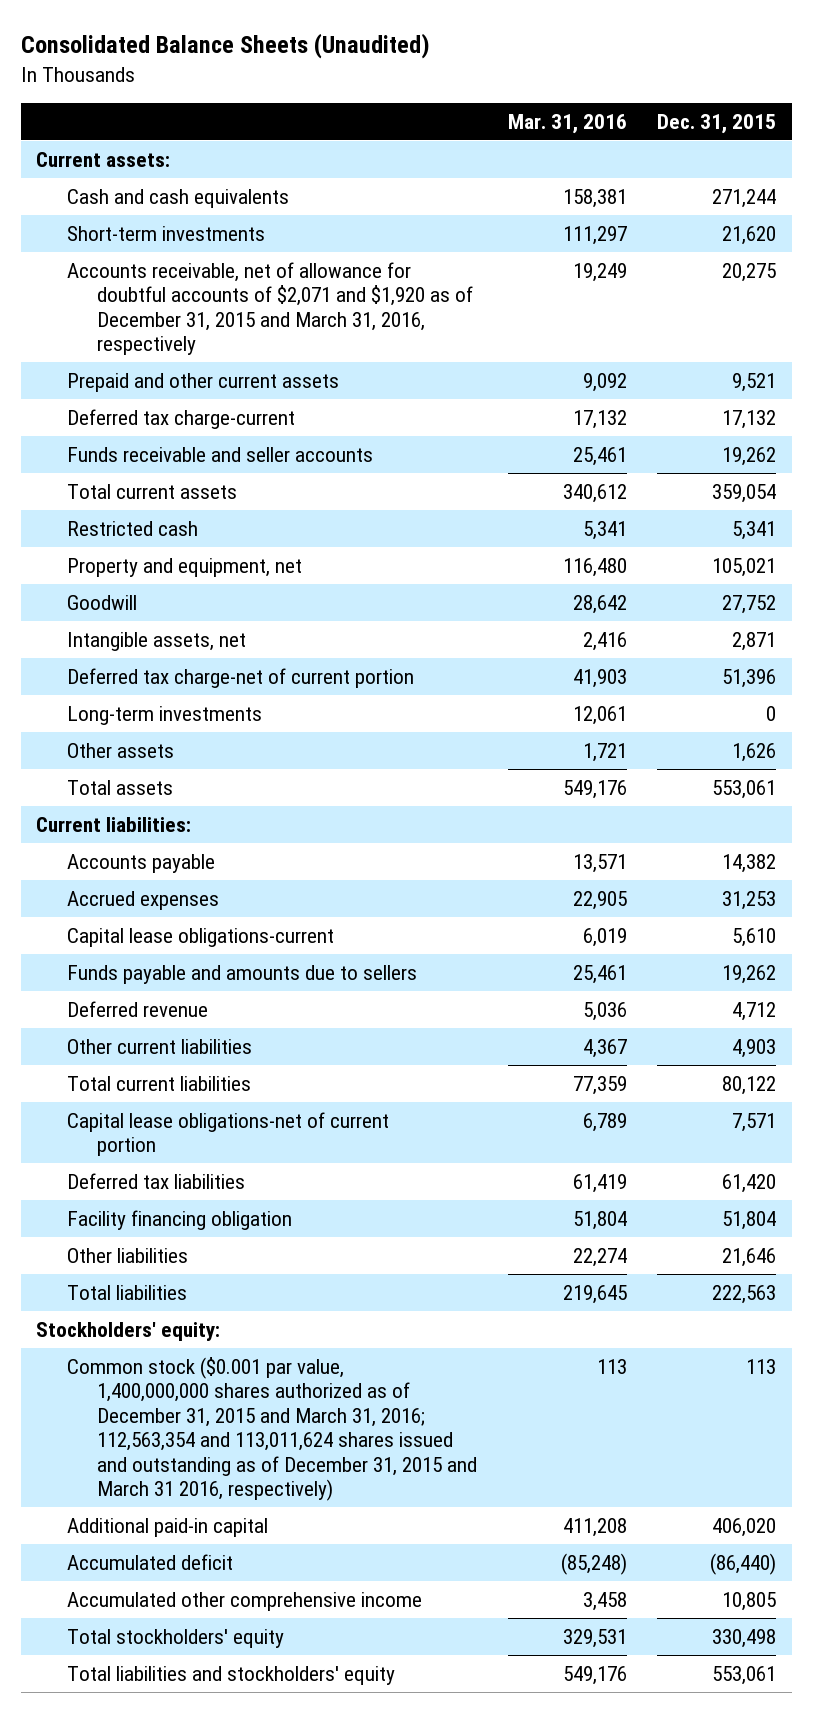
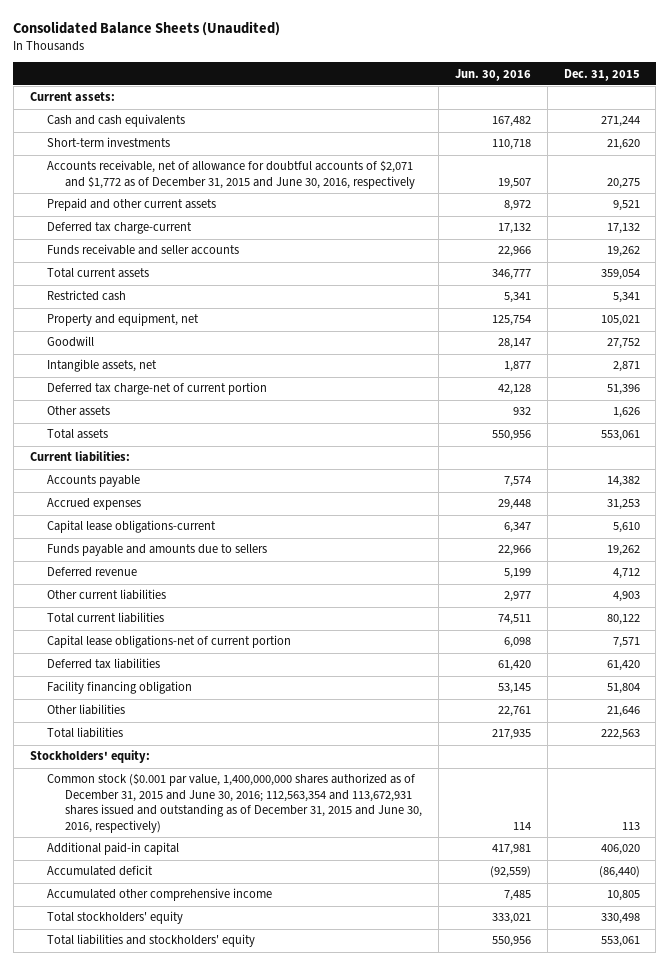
[507,113,627,134] Mar. 31, 2016 -> none
none -> [454,68,531,81] Jun. 30, 2016
[66,261,474,356] Accounts receivable, net of allowance for doubtful accounts of $2,071 and $1,920 as of December 31, 2015 and March 31, 2016, respectively -> [47,160,416,189] Accounts receivable, net of allowance for doubtful accounts of $2,071 and $1,772 as of December 31, 2015 and June 30, 2016, respectively
[66,705,262,725] Long-term investments -> none
[66,1356,478,1501] Common stock ($0.001 par value, 1,400,000,000 shares authorized as of December 31, 2015 and March 31, 2016; 112,563,354 and 113,011,624 shares issued and outstanding as of December 31, 2015 and March 31 2016, respectively) -> [47,773,423,833] Common stock ($0.001 par value, 1,400,000,000 shares authorized as of December 31, 2015 and June 30, 2016; 112,563,354 and 113,672,931 shares issued and outstanding as of December 31, 2015 and June 30, 2016, respectively)

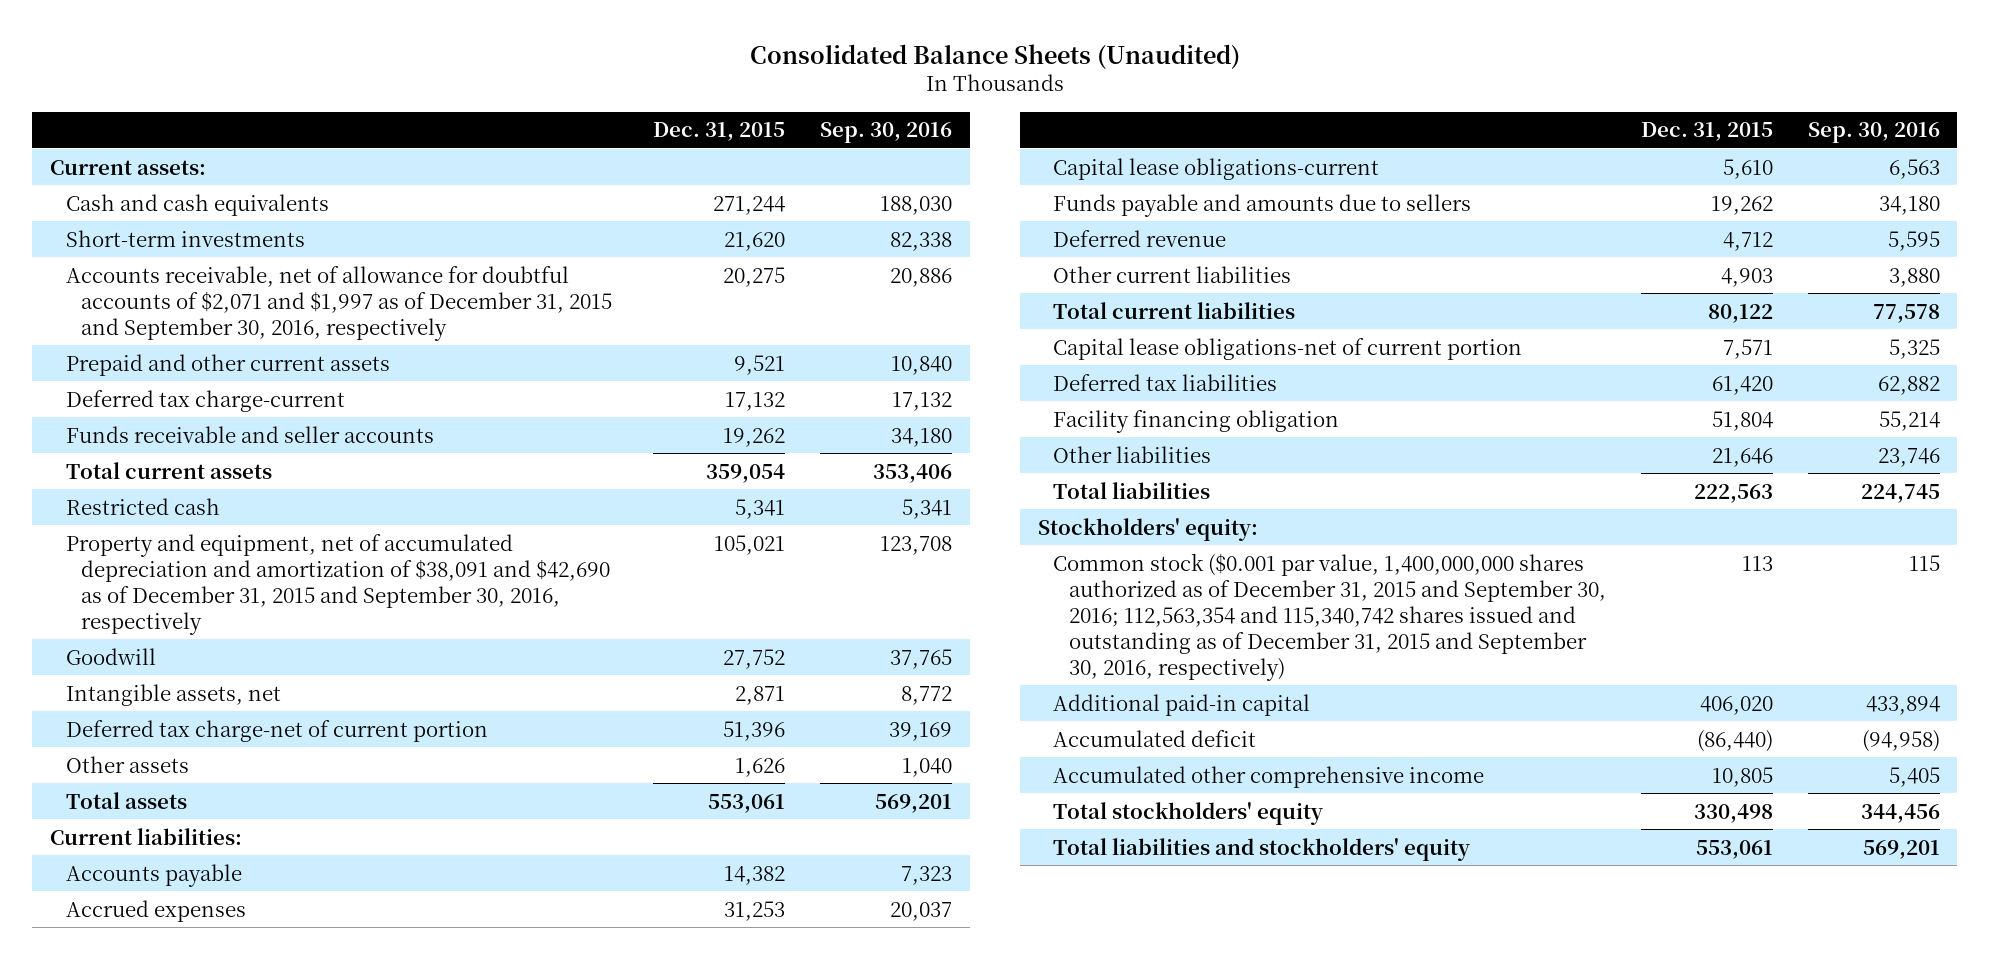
[454,68,531,81] Jun. 30, 2016 -> none
none -> [820,122,953,144] Sep. 30, 2016
[47,160,416,189] Accounts receivable, net of allowance for doubtful accounts of $2,071 and $1,772 as of December 31, 2015 and June 30, 2016, respectively -> [65,265,613,341] Accounts receivable, net of allowance for doubtful accounts of $2,071 and $1,997 as of December 31, 2015 and September 30, 2016, respectively
[47,313,200,327] Property and equipment, net -> [65,533,611,635] Property and equipment, net of accumulated depreciation and amortization of $38,091 and $42,690 as of December 31, 2015 and September 30, 2016, respectively
[47,773,423,833] Common stock ($0.001 par value, 1,400,000,000 shares authorized as of December 31, 2015 and June 30, 2016; 112,563,354 and 113,672,931 shares issued and outstanding as of December 31, 2015 and June 30, 2016, respectively) -> [1053,552,1606,681] Common stock ($0.001 par value, 1,400,000,000 shares authorized as of December 31, 2015 and September 30, 2016; 112,563,354 and 115,340,742 shares issued and outstanding as of December 31, 2015 and September 30, 2016, respectively)

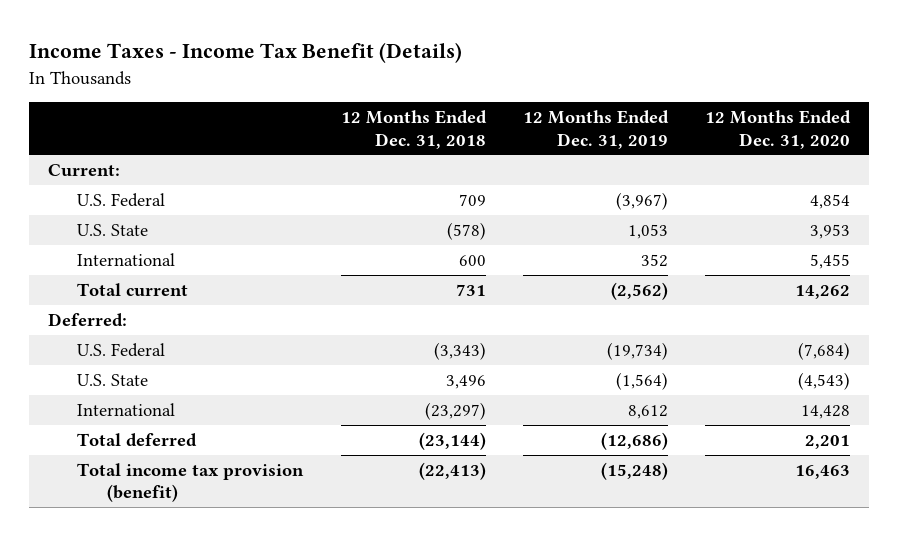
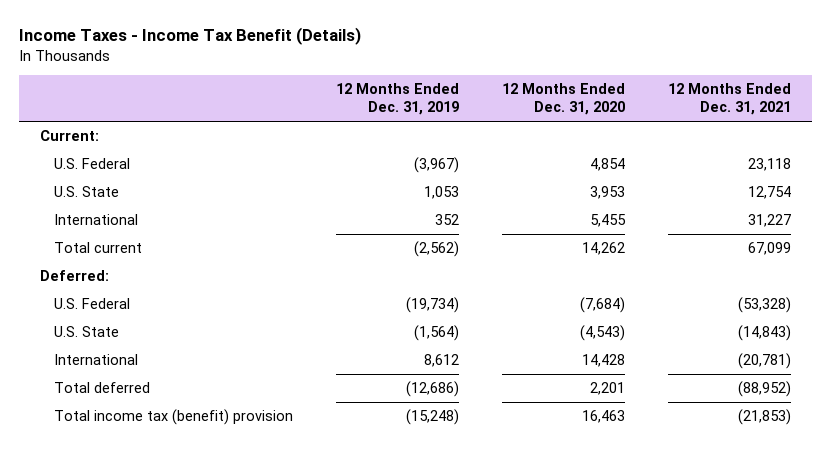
[340,110,487,149] 12 Months Ended Dec. 31, 2018 -> none
none -> [667,83,791,116] 12 Months Ended Dec. 31, 2021
[77,463,305,503] Total income tax provision (benefit) -> [53,409,293,426] Total income tax (benefit) provision

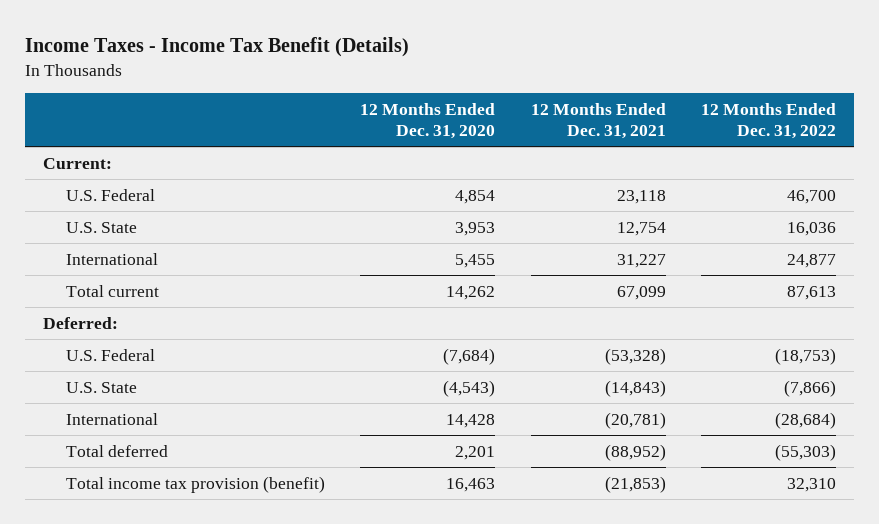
[335,83,459,116] 12 Months Ended Dec. 31, 2019 -> none
none -> [700,103,836,139] 12 Months Ended Dec. 31, 2022
[53,409,293,426] Total income tax (benefit) provision -> [65,475,325,493] Total income tax provision (benefit)

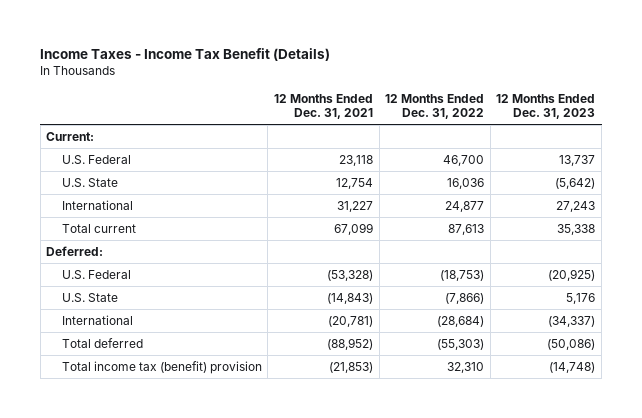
[360,103,496,139] 12 Months Ended Dec. 31, 2020 -> none
none -> [496,93,596,120] 12 Months Ended Dec. 31, 2023
[65,475,325,493] Total income tax provision (benefit) -> [61,360,262,374] Total income tax (benefit) provision

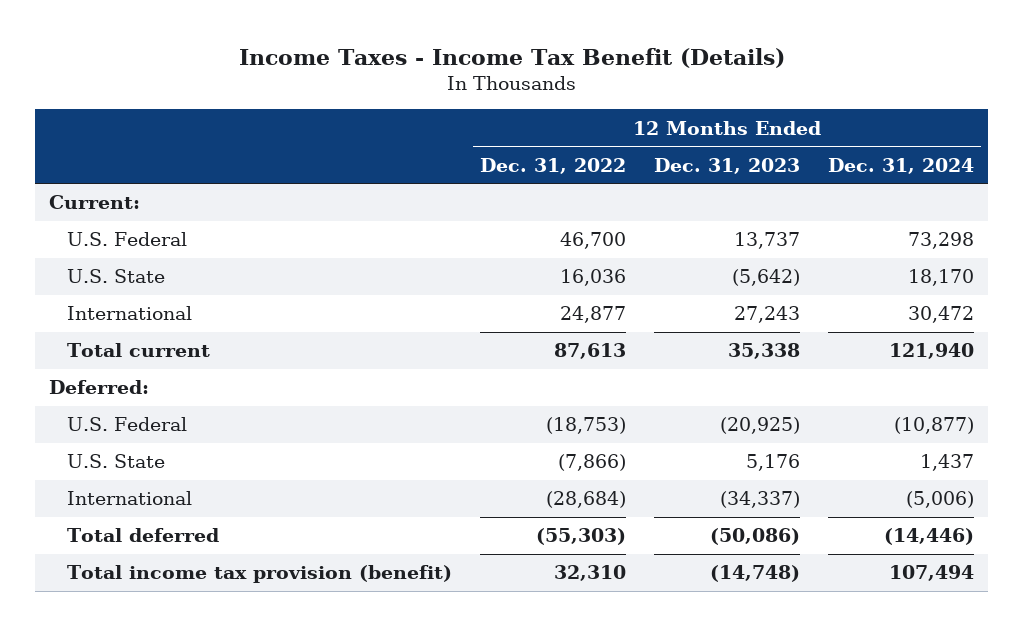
[274,93,374,120] 12 Months Ended Dec. 31, 2021 -> none
none -> [828,157,975,174] Dec. 31, 2024
[61,360,262,374] Total income tax (benefit) provision -> [67,565,453,584] Total income tax provision (benefit)

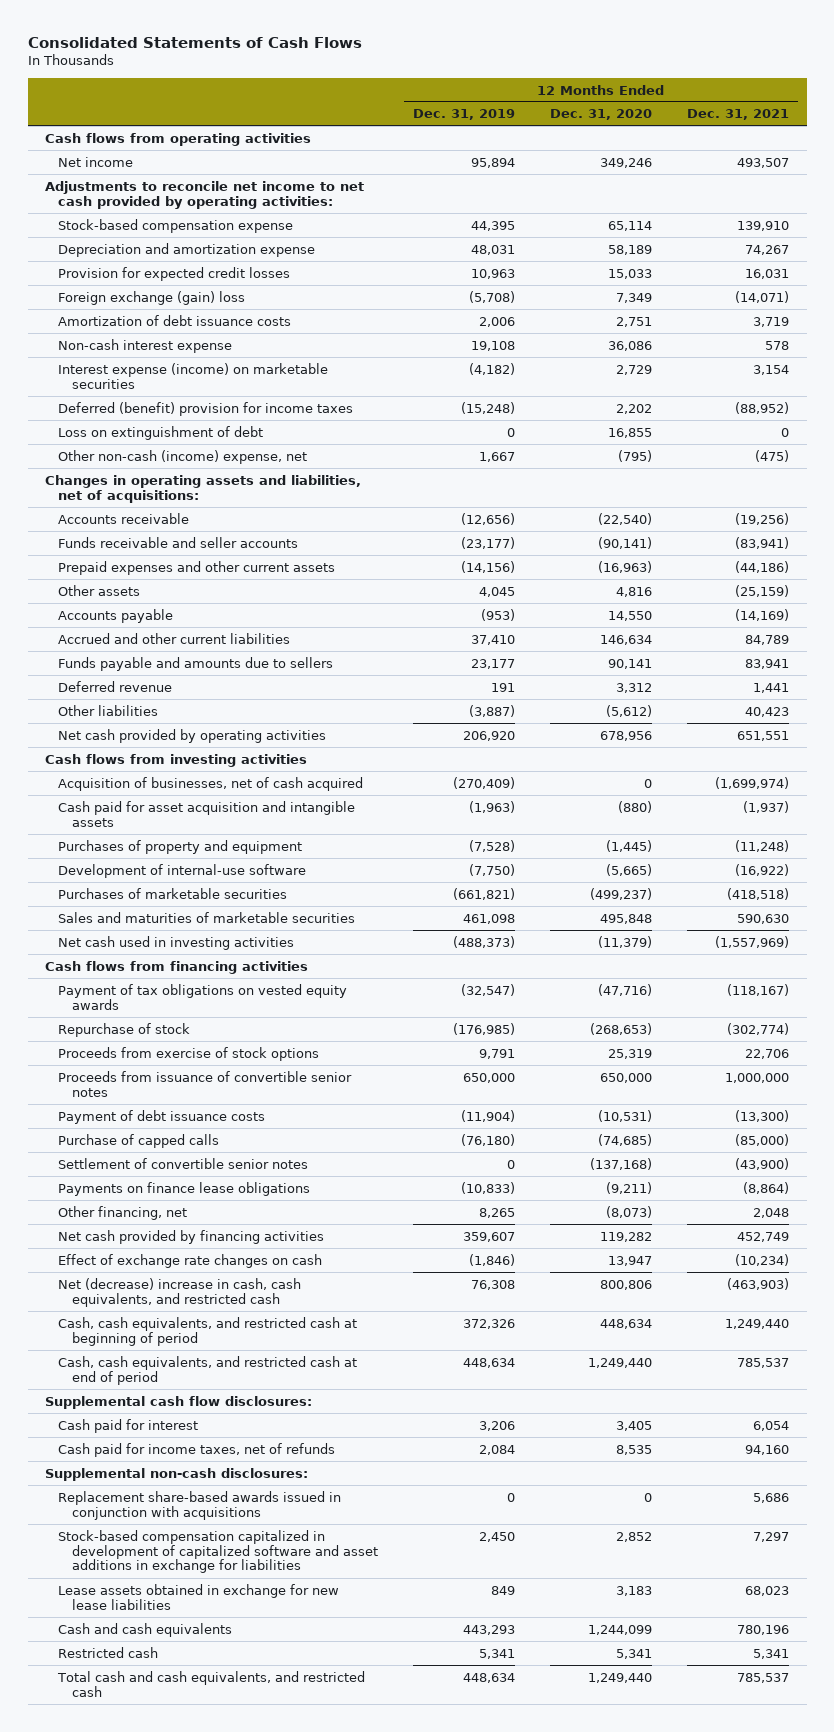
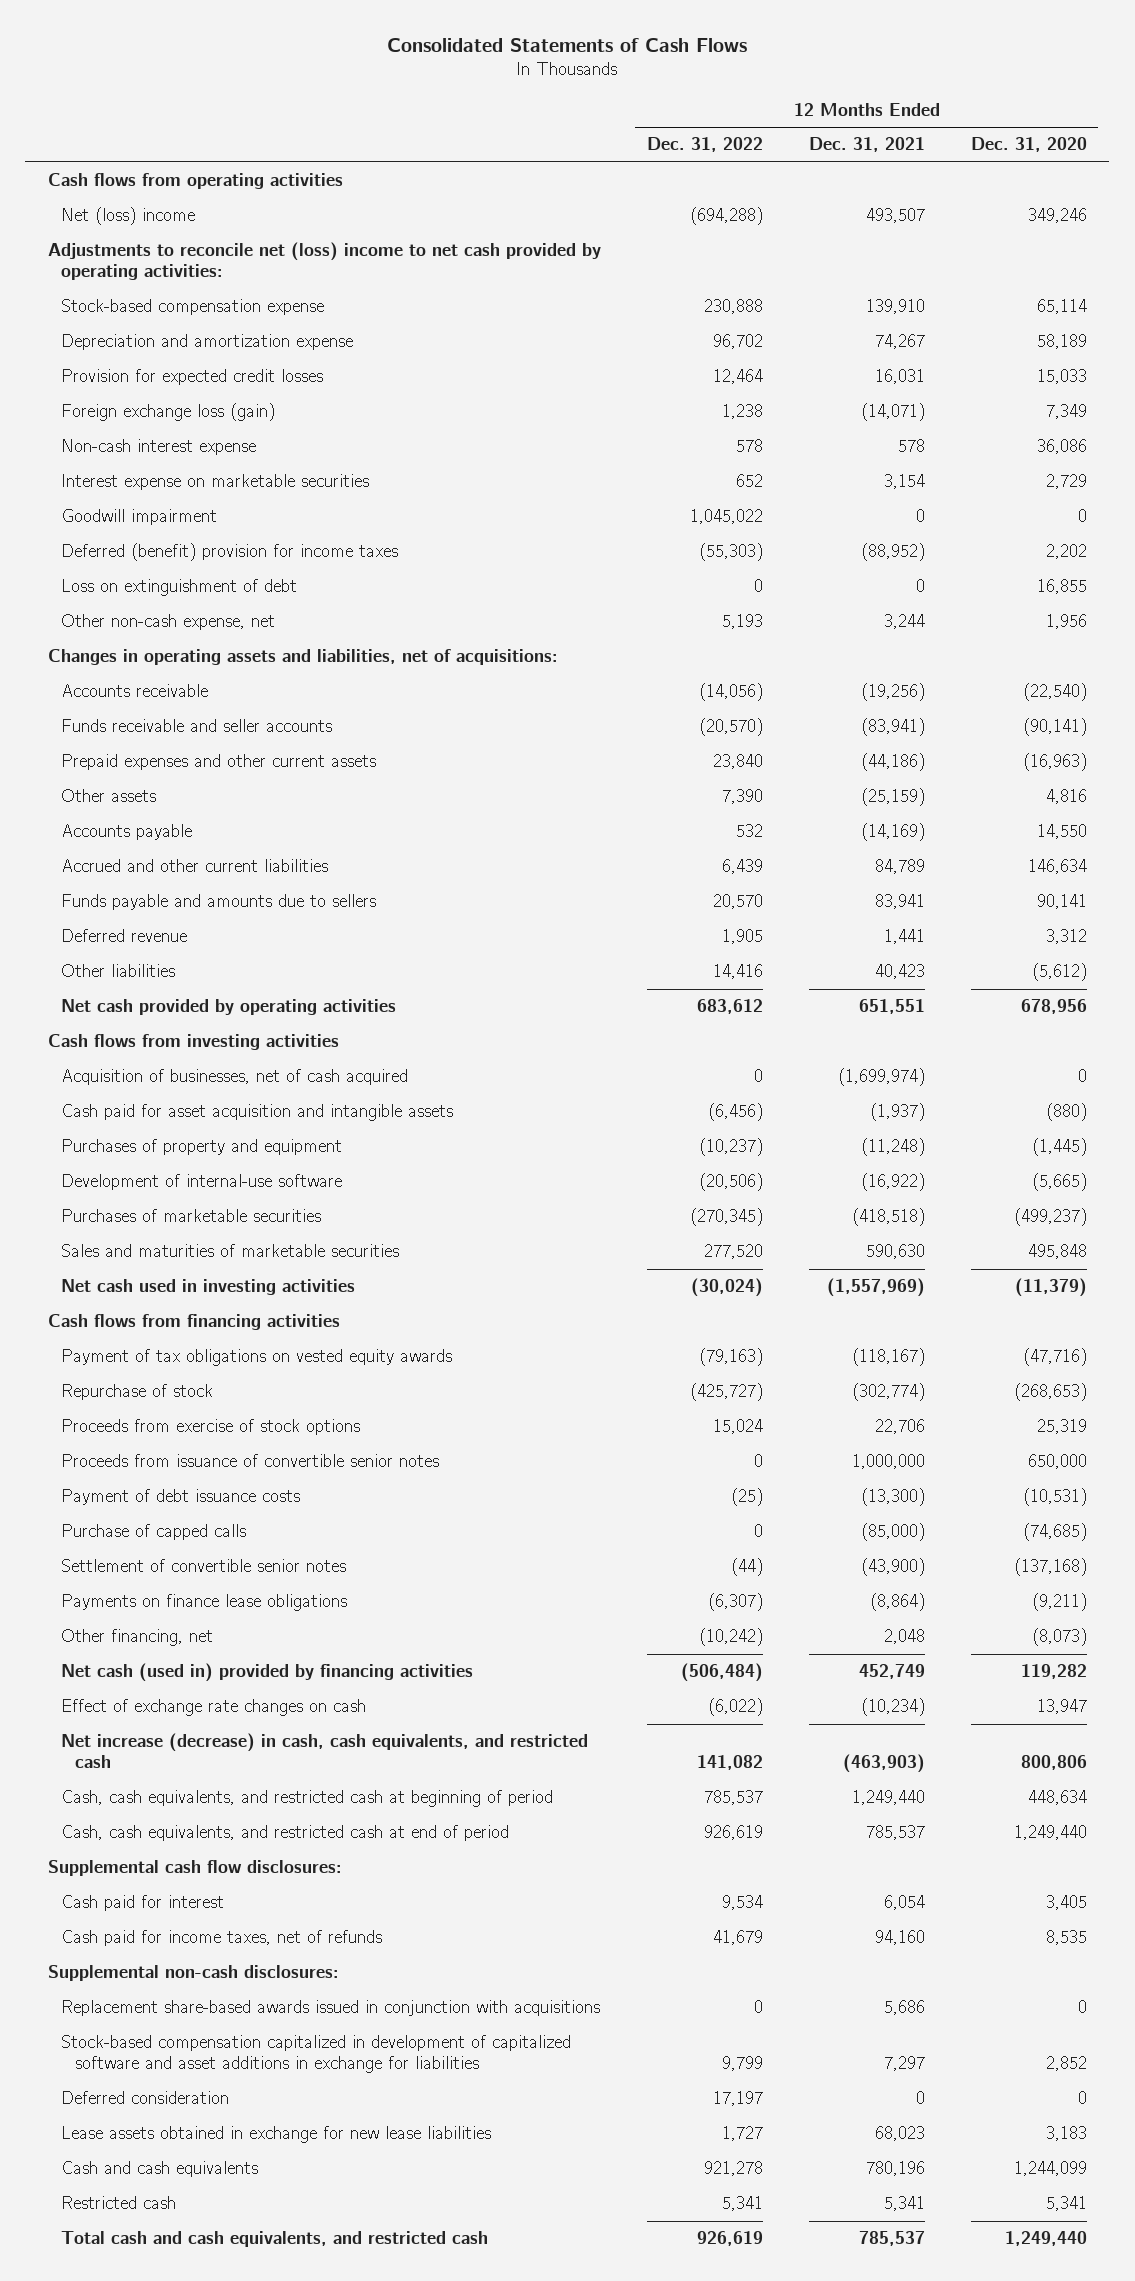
[412,109,515,121] Dec. 31, 2019 -> none
none -> [646,137,763,153] Dec. 31, 2022
[58,156,134,167] Net income -> [61,207,196,226] Net (loss) income
[45,180,365,209] Adjustments to reconcile net income to net cash provided by operating activities: -> [48,242,602,281] Adjustments to reconcile net (loss) income to net cash provided by operating activities:
[58,314,292,326] Amortization of debt issuance costs -> none
[58,290,246,305] Foreign exchange (gain) loss -> [61,403,276,422] Foreign exchange loss (gain)
[58,362,329,389] Interest expense (income) on marketable securities -> [61,474,370,491] Interest expense on marketable securities
none -> [61,509,218,526] Goodwill impairment
[58,449,308,464] Other non-cash (income) expense, net -> [61,614,276,631] Other non-cash expense, net
[617,449,652,462] (795) -> [1045,614,1087,630] 1,956
[754,449,789,462] (475) -> [883,614,925,630] 3,244
[58,1229,325,1244] Net cash provided by financing activities -> [61,1663,474,1683] Net cash (used in) provided by financing activities
[58,1277,302,1307] Net (decrease) increase in cash, cash equivalents, and restricted cash -> [61,1733,589,1769] Net increase (decrease) in cash, cash equivalents, and restricted cash
none -> [61,2091,230,2105] Deferred consideration

